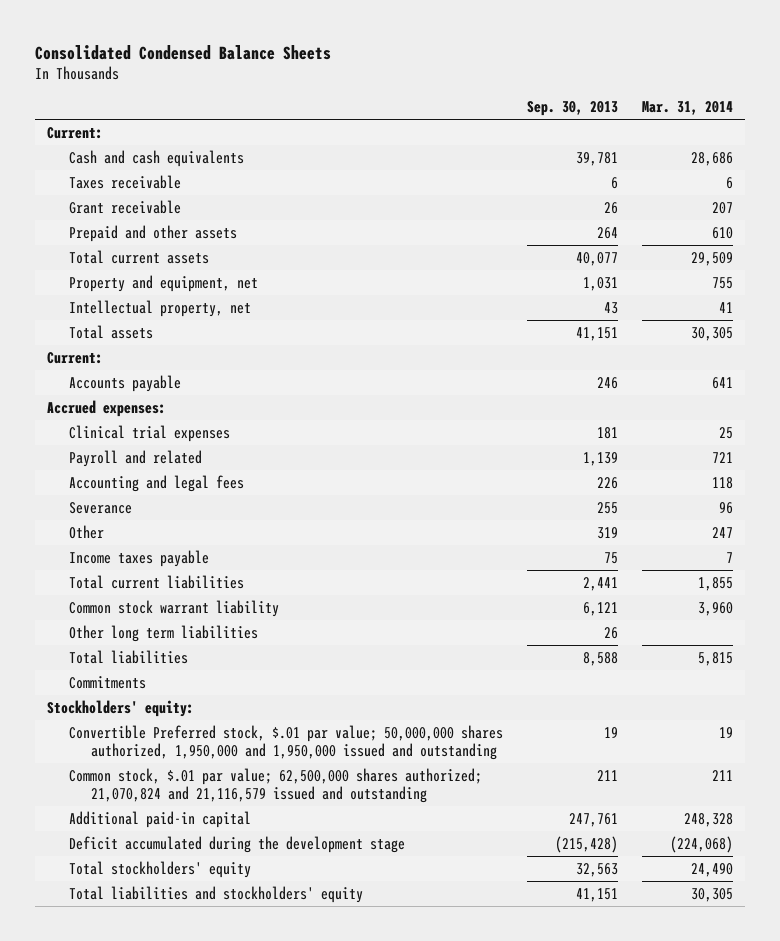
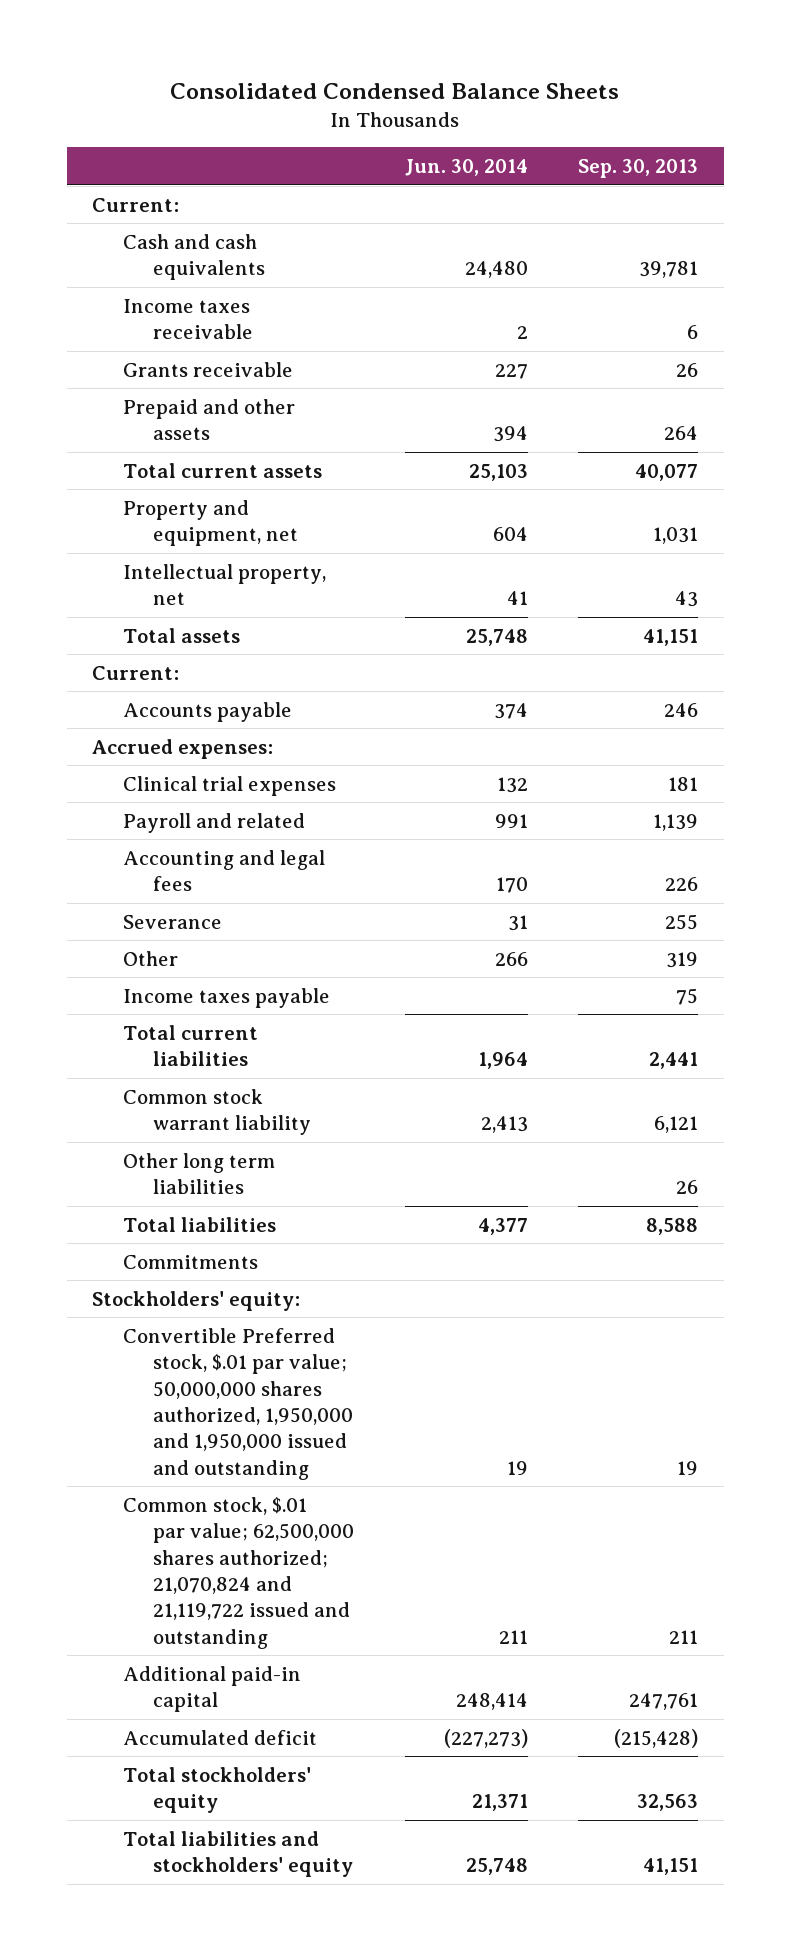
[641,101,733,116] Mar. 31, 2014 -> none
none -> [404,159,528,177] Jun. 30, 2014
[69,174,182,189] Taxes receivable -> [122,298,254,340] Income taxes receivable
[69,199,182,214] Grant receivable -> [122,361,293,377] Grants receivable
[69,767,483,804] Common stock, $.01 par value; 62,500,000 shares authorized; 21,070,824 and 21,116,579 issued and outstanding -> [122,1496,355,1649] Common stock, $.01 par value; 62,500,000 shares authorized; 21,070,824 and 21,119,722 issued and outstanding
[69,835,406,853] Deficit accumulated during the development stage -> [122,1729,317,1745] Accumulated deficit

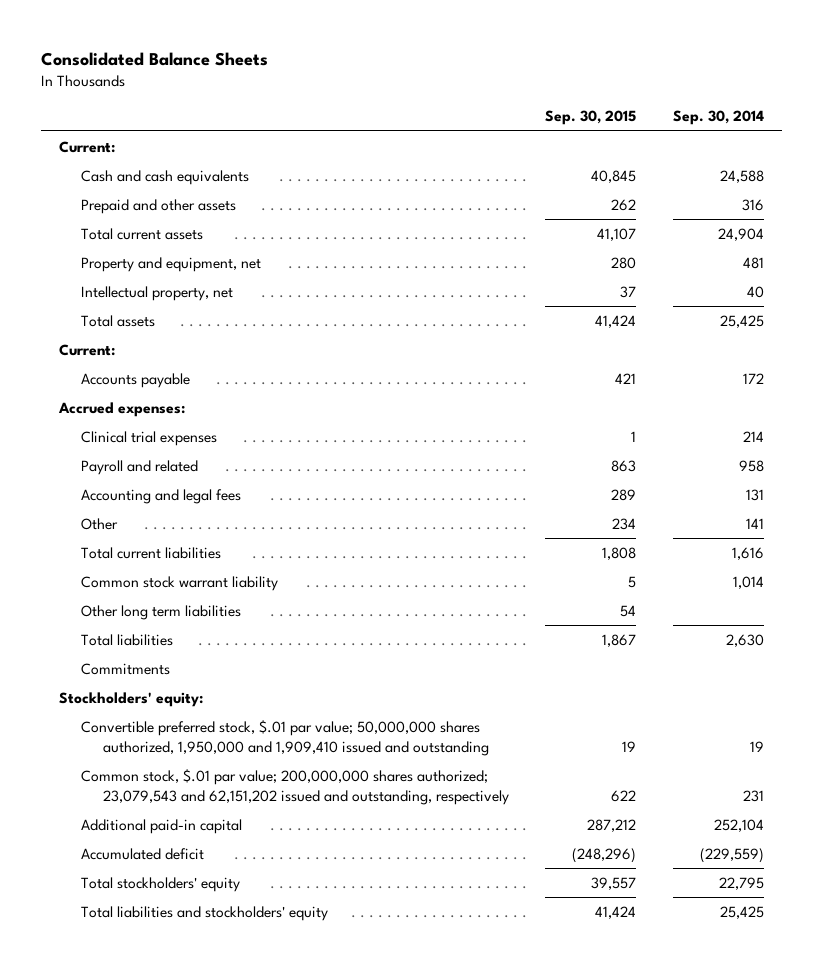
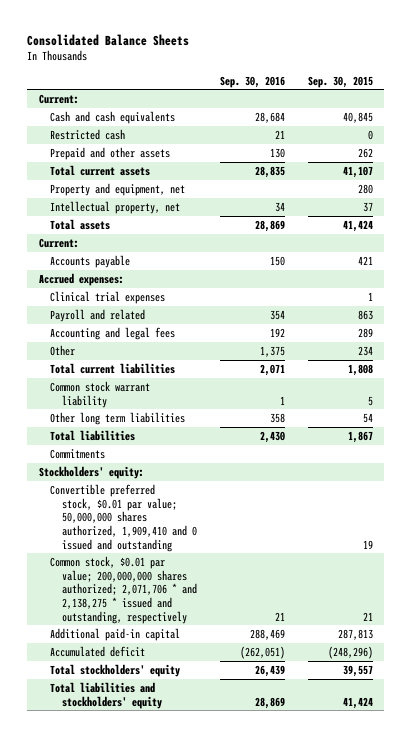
[672,110,764,126] Sep. 30, 2014 -> none
none -> [219,75,285,88] Sep. 30, 2016
none -> [50,128,126,140] Restricted cash
[81,719,489,756] Convertible preferred stock, $.01 par value; 50,000,000 shares authorized, 1,950,000 and 1,909,410 issued and outstanding -> [50,483,197,552] Convertible preferred stock, $0.01 par value; 50,000,000 shares authorized, 1,909,410 and 0 issued and outstanding
[81,768,509,805] Common stock, $.01 par value; 200,000,000 shares authorized; 23,079,543 and 62,151,202 issued and outstanding, respectively -> [50,555,197,624] Common stock, $0.01 par value; 200,000,000 shares authorized; 2,071,706 * and 2,138,275 * issued and outstanding, respectively
[611,789,637,802] 622 -> [362,611,373,621] 21
[587,818,637,832] 287,212 -> [337,628,373,640] 287,813

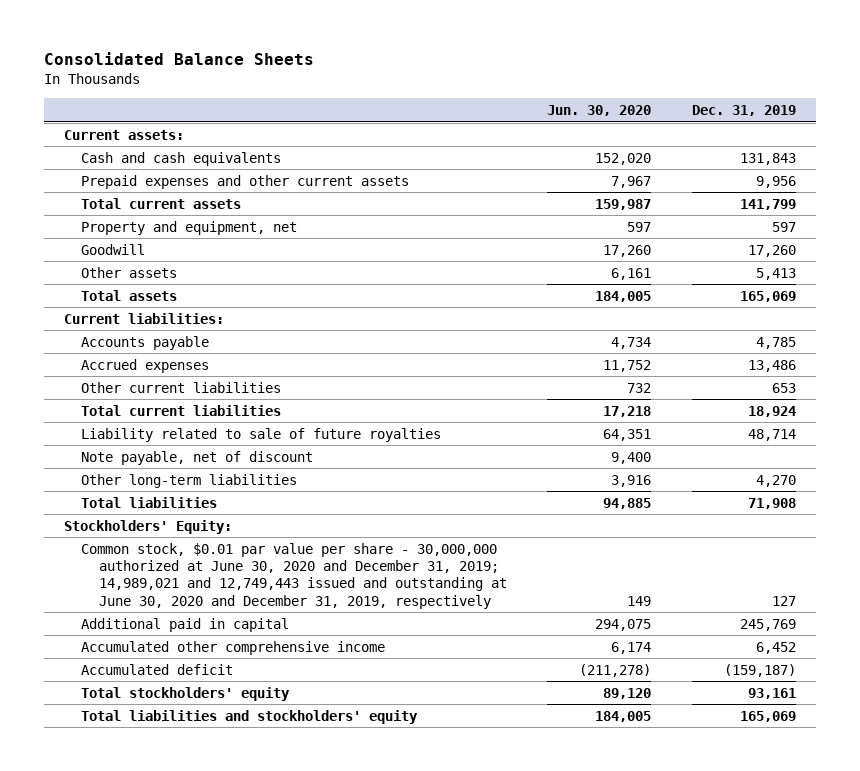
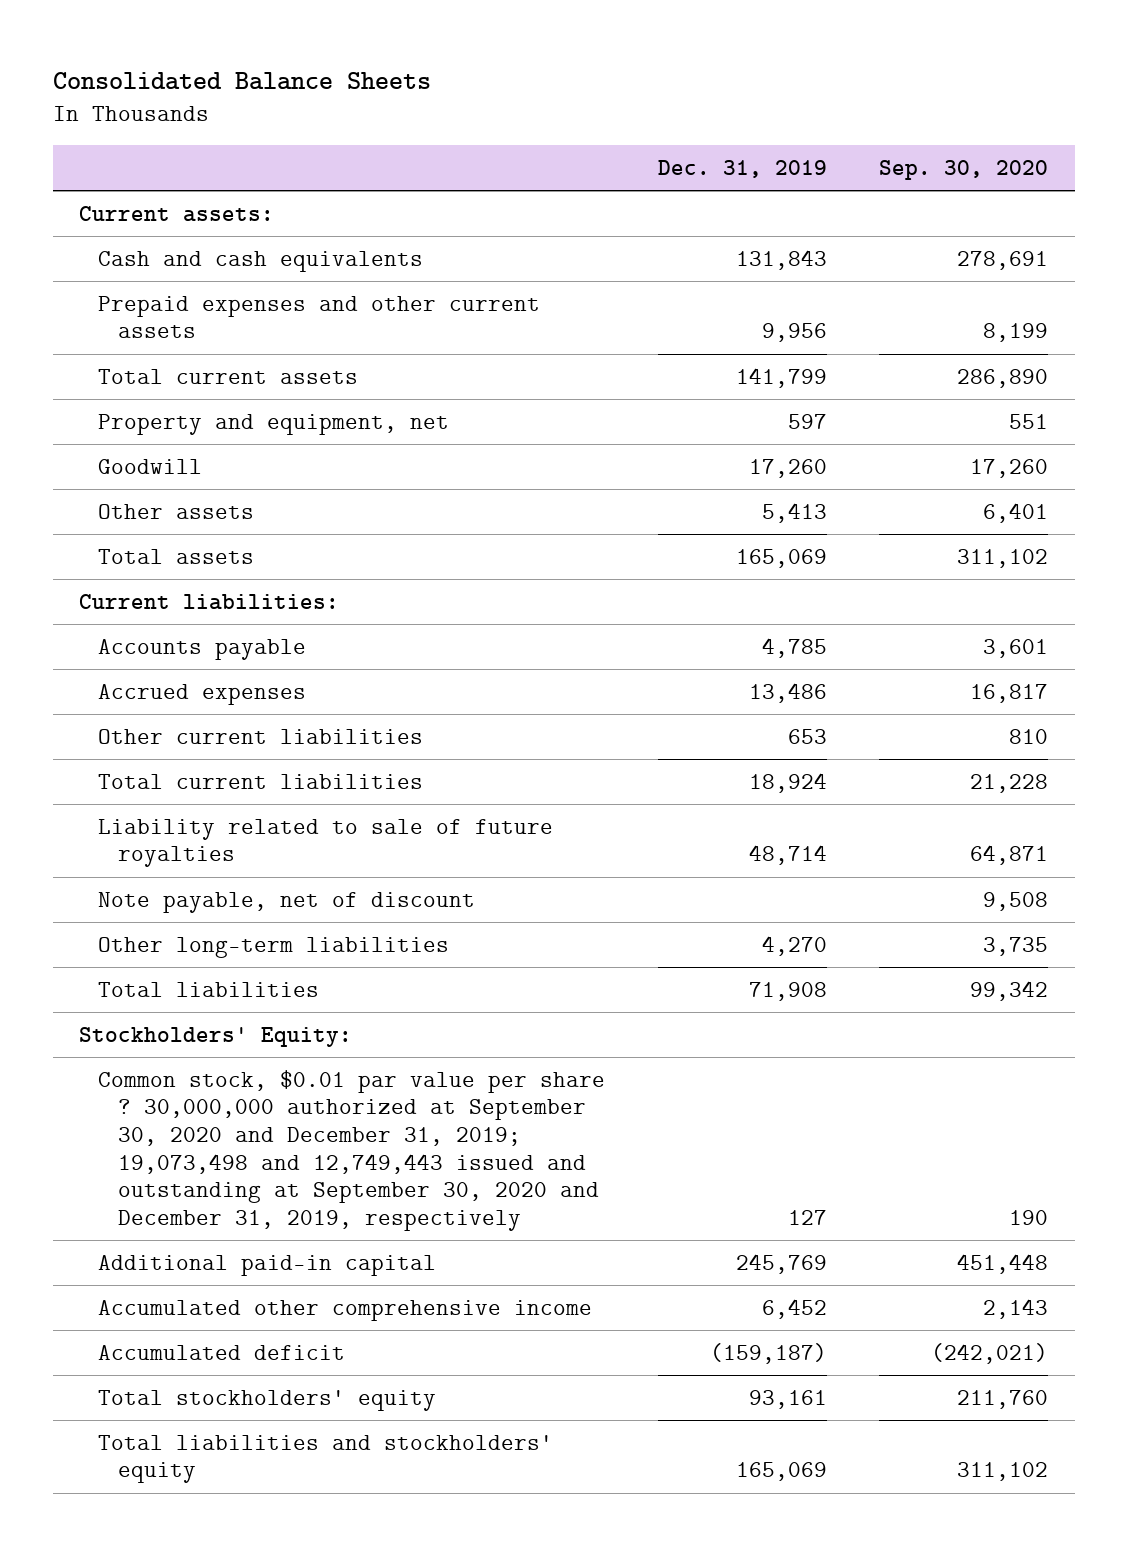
[547,105,652,117] Jun. 30, 2020 -> none
none -> [879,159,1049,180] Sep. 30, 2020
[81,542,507,609] Common stock, $0.01 par value per share - 30,000,000 authorized at June 30, 2020 and December 31, 2019; 14,989,021 and 12,749,443 issued and outstanding at June 30, 2020 and December 31, 2019, respectively -> [98,1069,606,1231] Common stock, $0.01 par value per share ? 30,000,000 authorized at September 30, 2020 and December 31, 2019; 19,073,498 and 12,749,443 issued and outstanding at September 30, 2020 and December 31, 2019, respectively
[81,617,290,632] Additional paid in capital -> [98,1254,437,1276] Additional paid-in capital

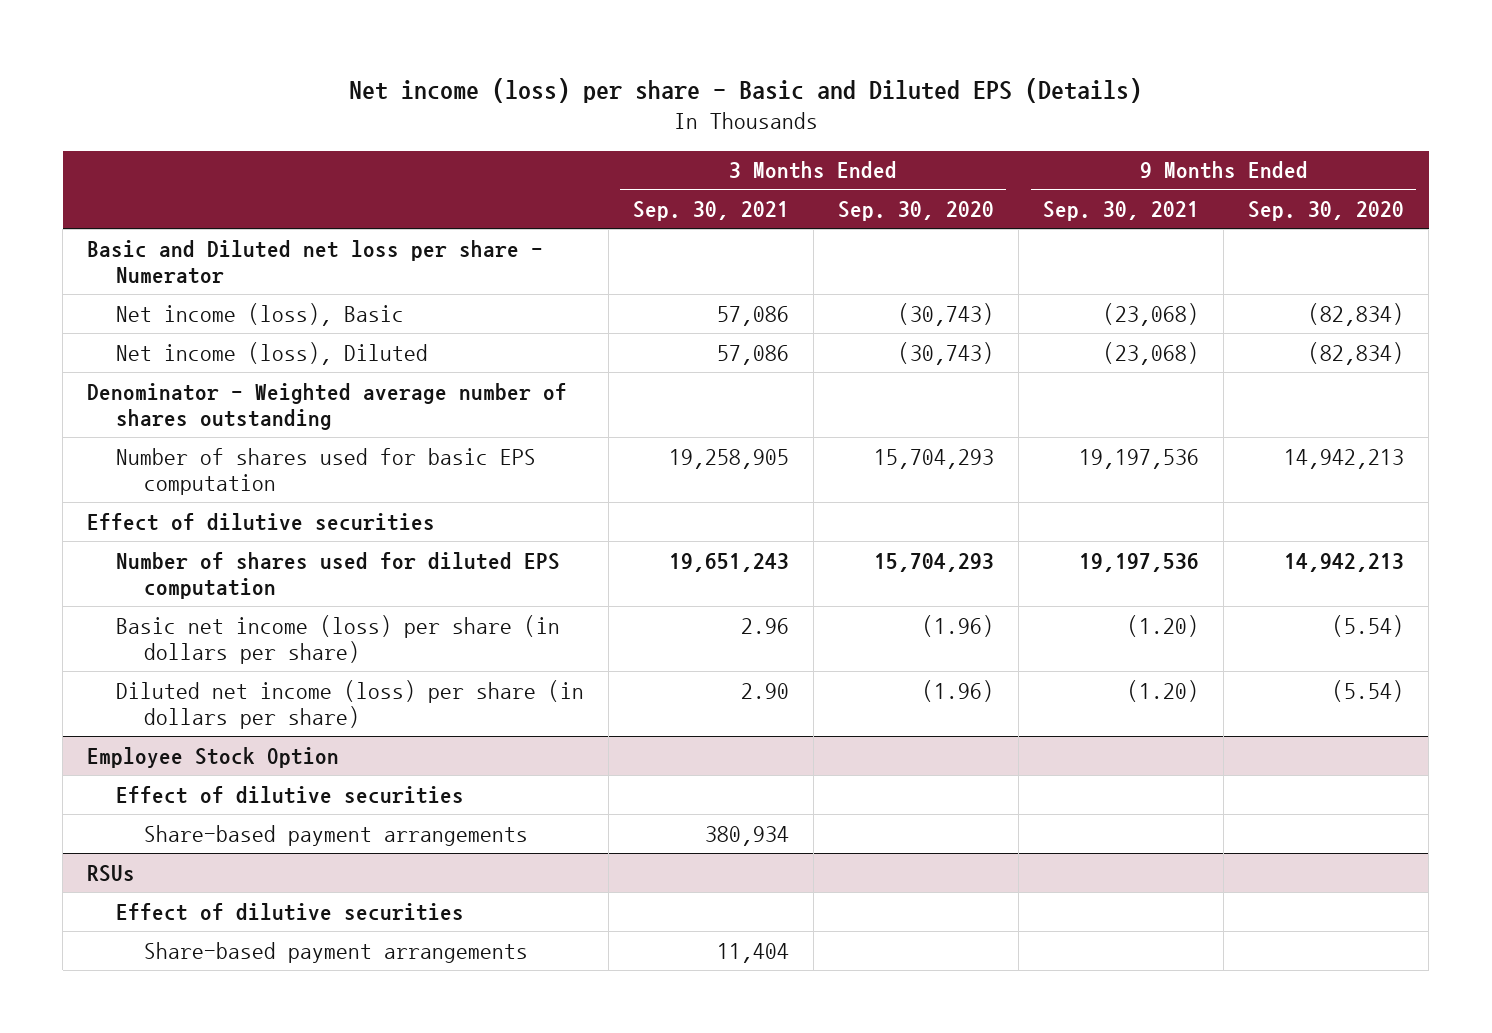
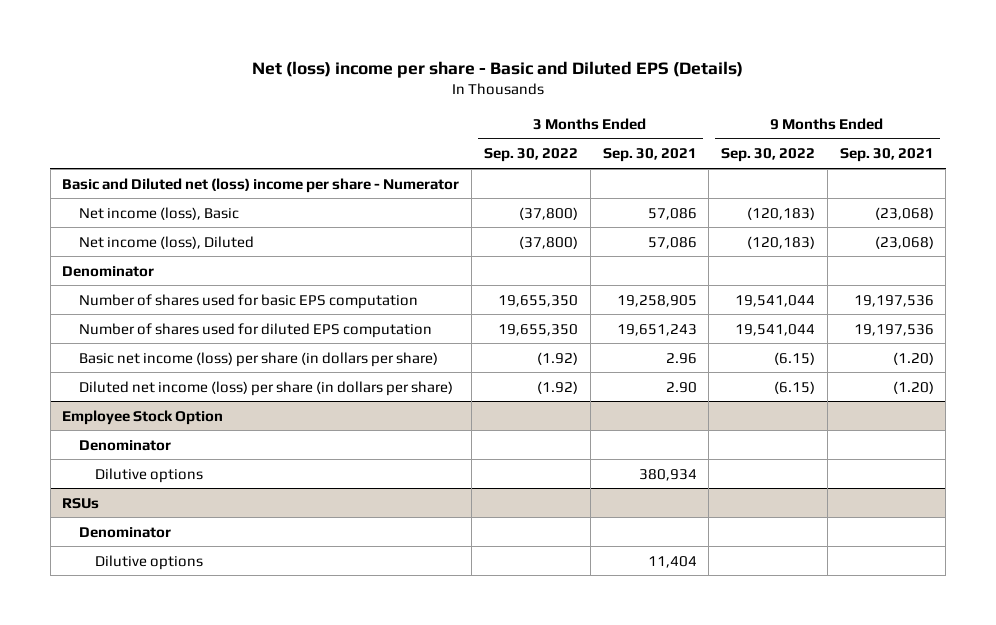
[348,77,1142,103] Net income (loss) per share - Basic and Diluted EPS (Details) -> [252,60,744,78] Net (loss) income per share - Basic and Diluted EPS (Details)
[837,200,994,221] Sep. 30, 2020 -> none
[1248,200,1405,221] Sep. 30, 2020 -> none
none -> [483,148,578,163] Sep. 30, 2022
none -> [721,148,816,163] Sep. 30, 2022
[87,239,544,285] Basic and Diluted net loss per share - Numerator -> [62,177,460,193] Basic and Diluted net (loss) income per share - Numerator
[87,382,568,431] Denominator - Weighted average number of shares outstanding -> none
none -> [62,265,155,277] Denominator
[87,512,436,531] Effect of dilutive securities -> none
[115,785,464,804] Effect of dilutive securities -> none
none -> [78,439,171,451] Denominator
[143,824,528,846] Share-based payment arrangements -> [95,467,204,483] Dilutive options
[115,902,464,921] Effect of dilutive securities -> none
none -> [78,526,171,538] Denominator
[143,941,528,963] Share-based payment arrangements -> [95,554,204,570] Dilutive options

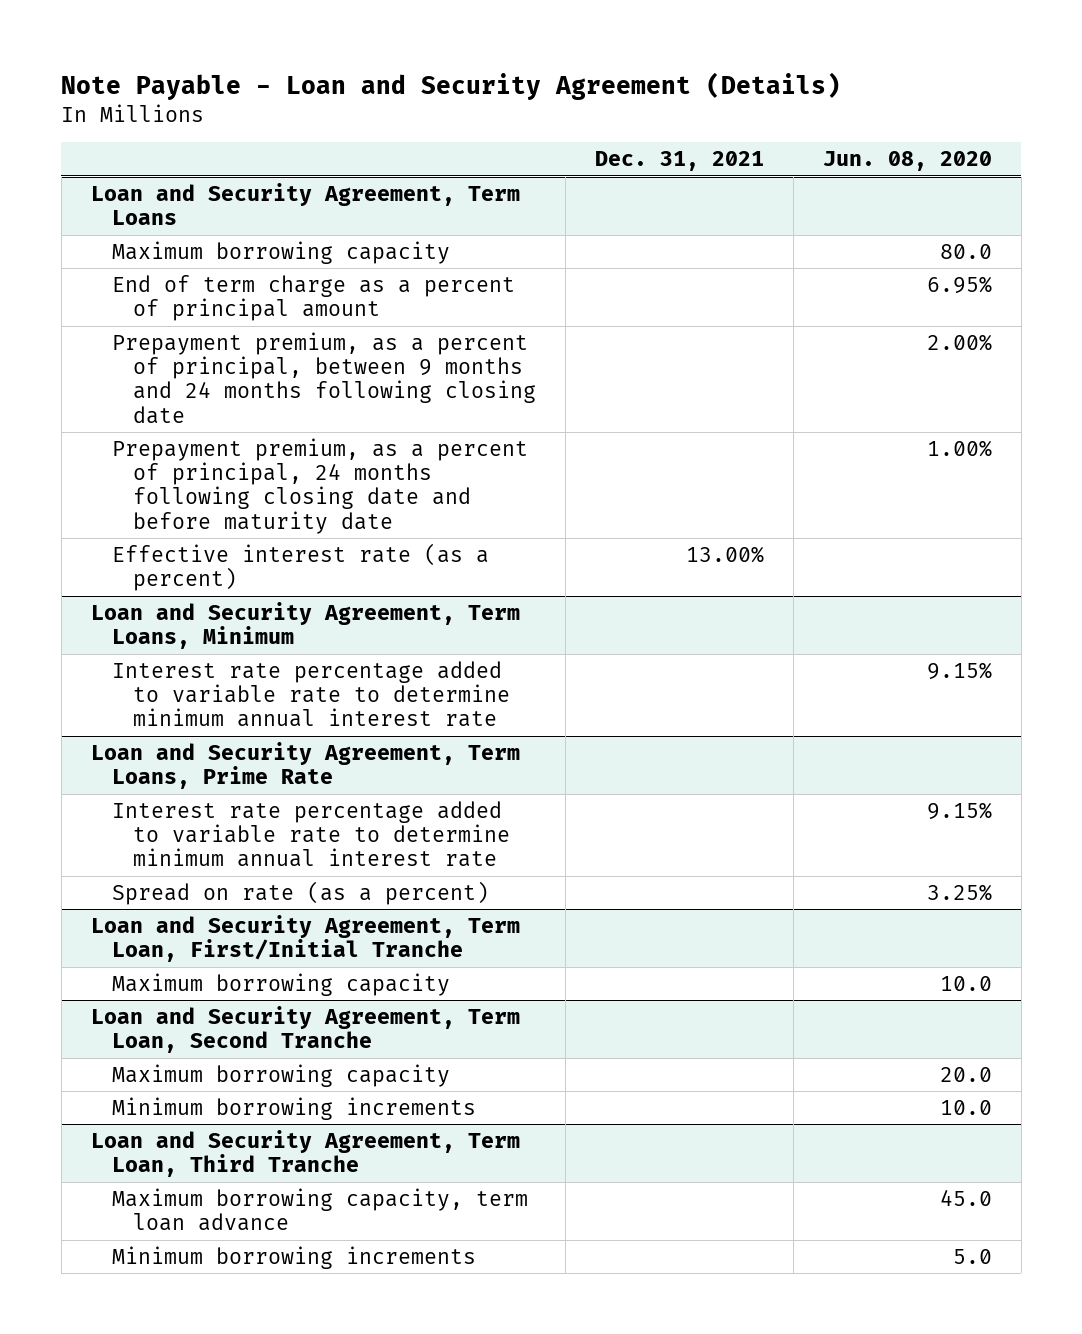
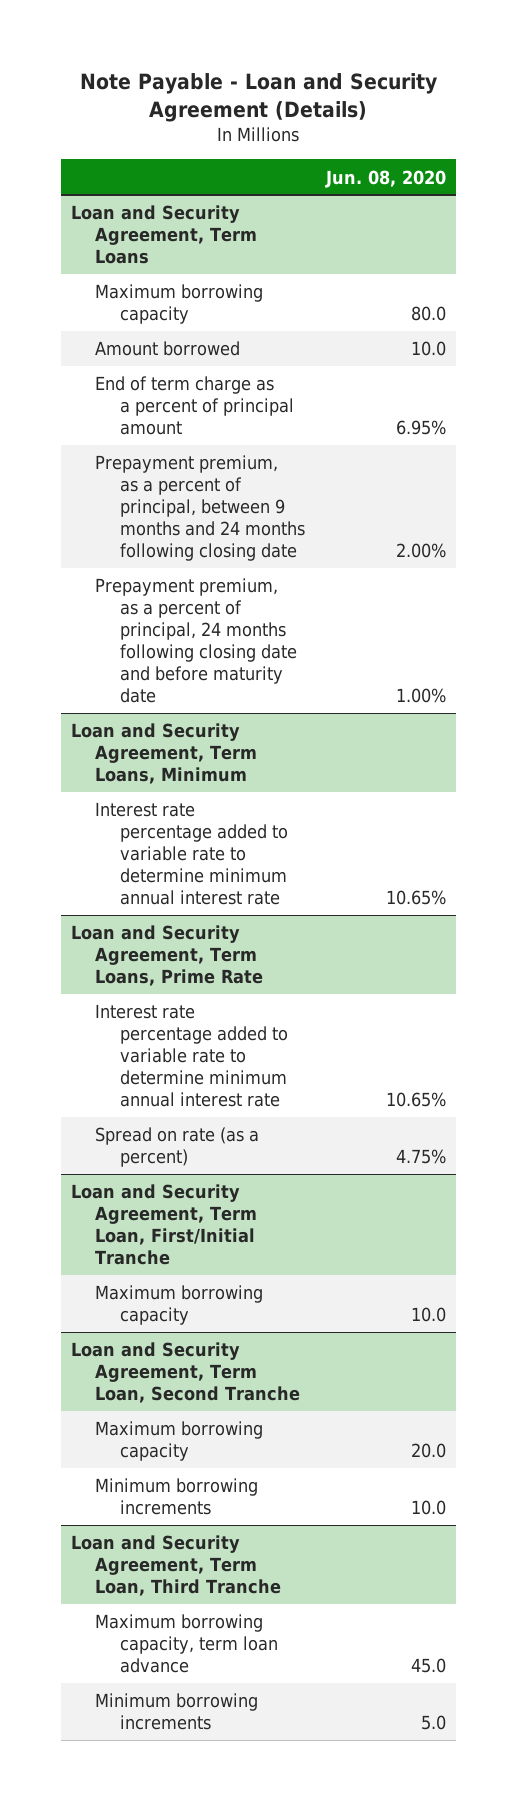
[594,151,764,172] Dec. 31, 2021 -> none
none -> [95,341,241,357] Amount borrowed
[111,542,489,592] Effective interest rate (as a percent) -> none
[926,661,992,680] 9.15% -> [385,889,446,905] 10.65%
[926,801,992,820] 9.15% -> [385,1091,446,1107] 10.65%
[926,883,992,901] 3.25% -> [395,1149,446,1165] 4.75%

